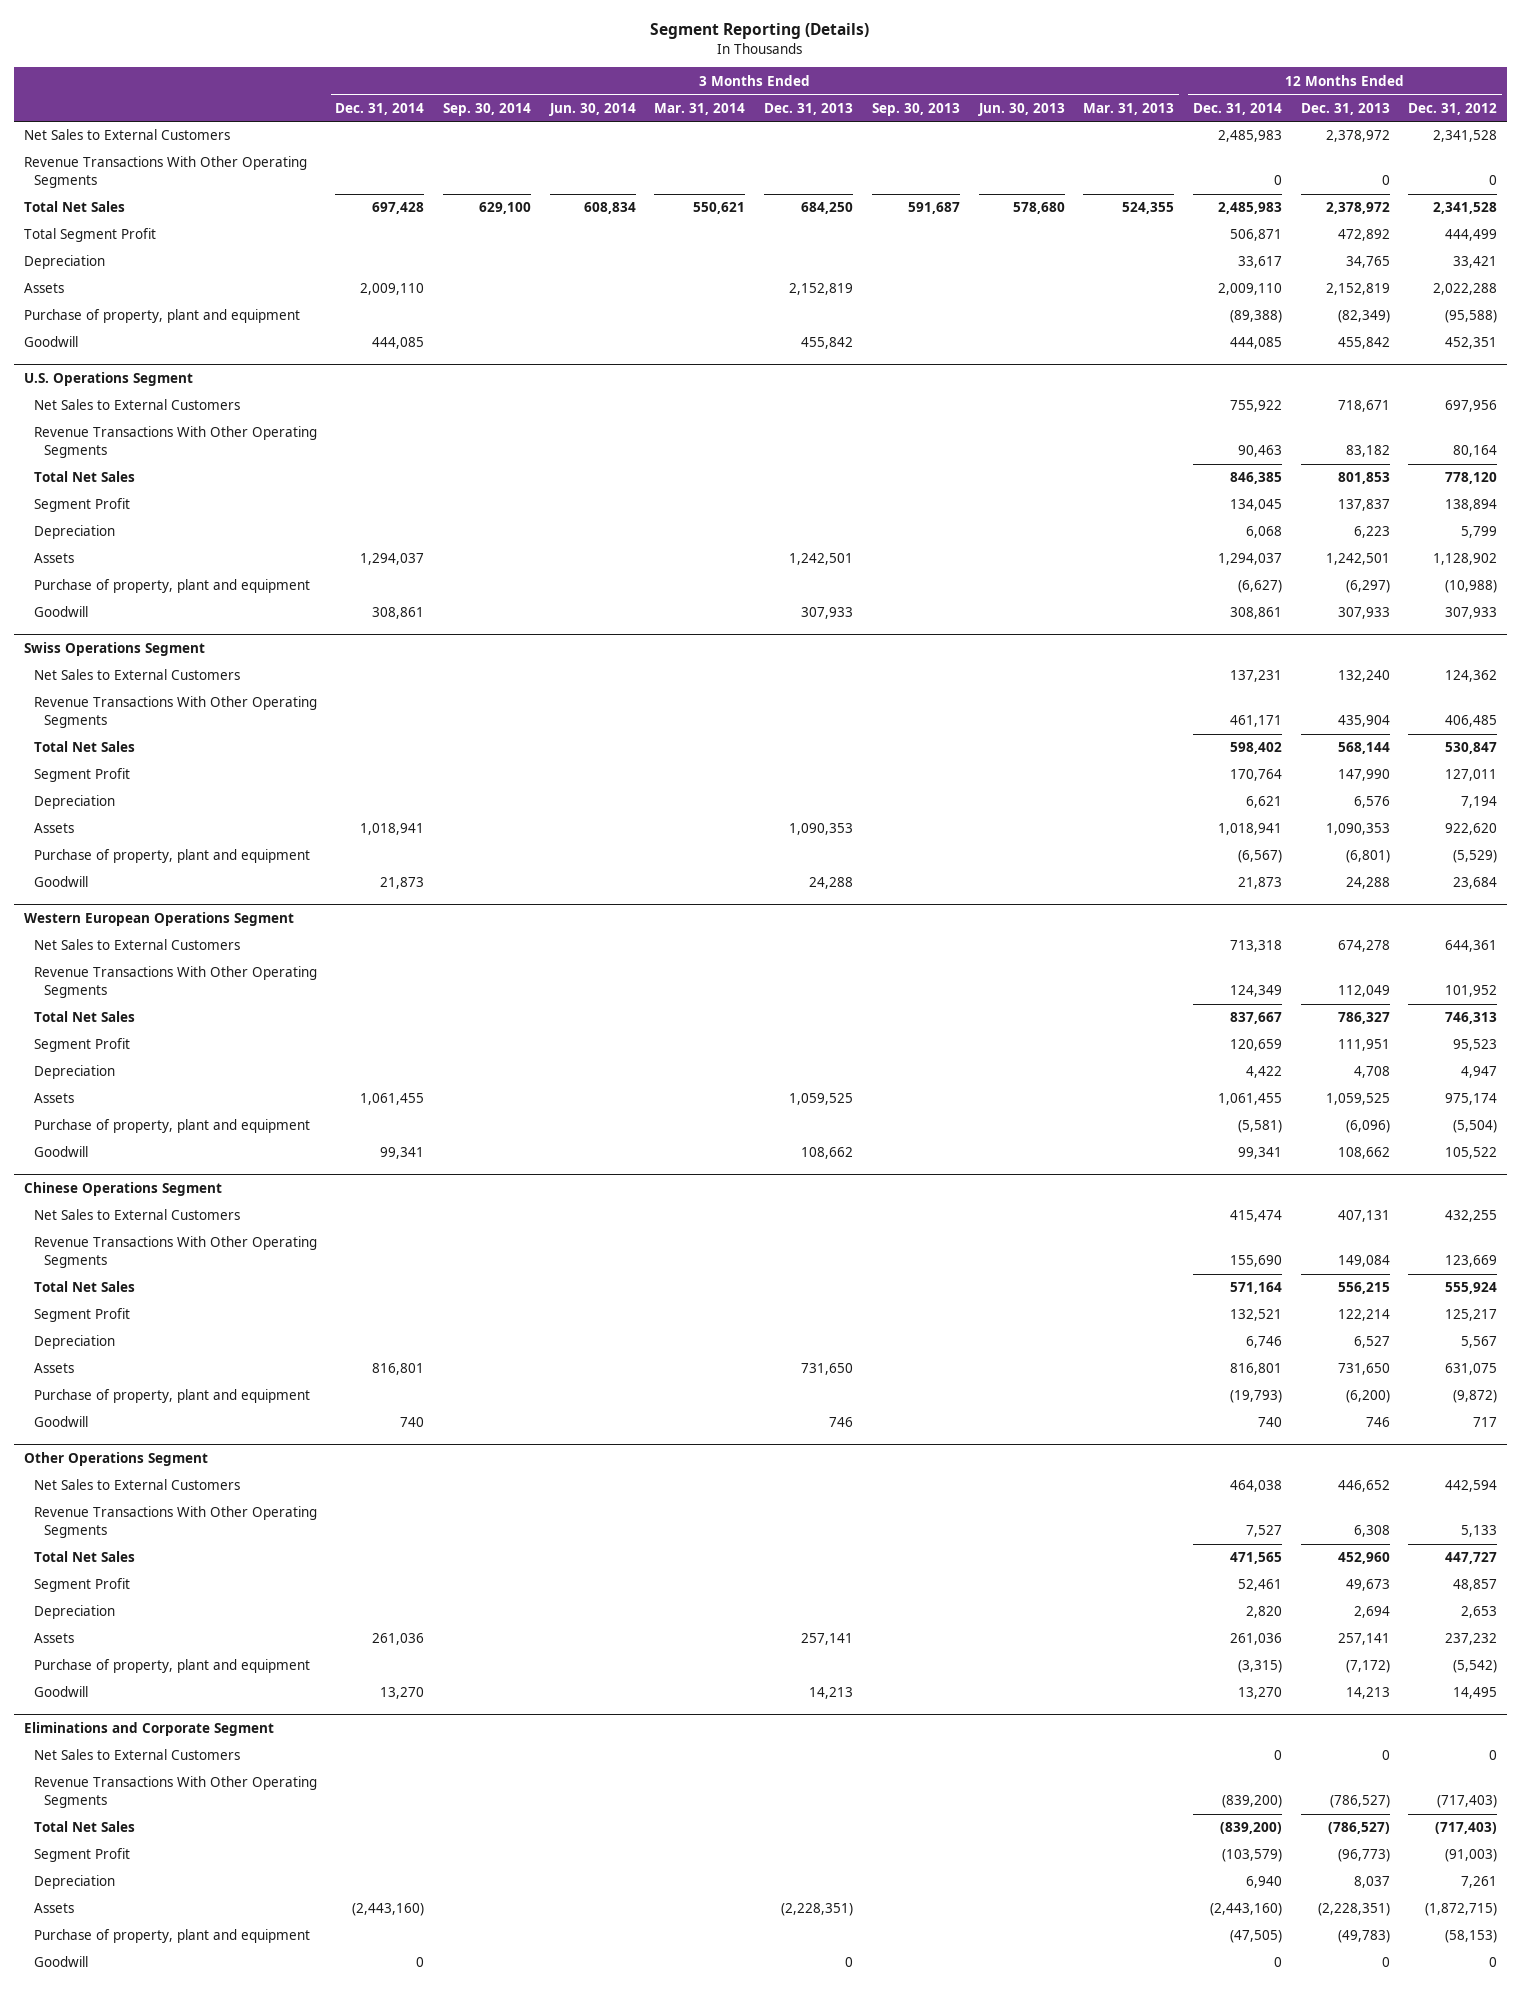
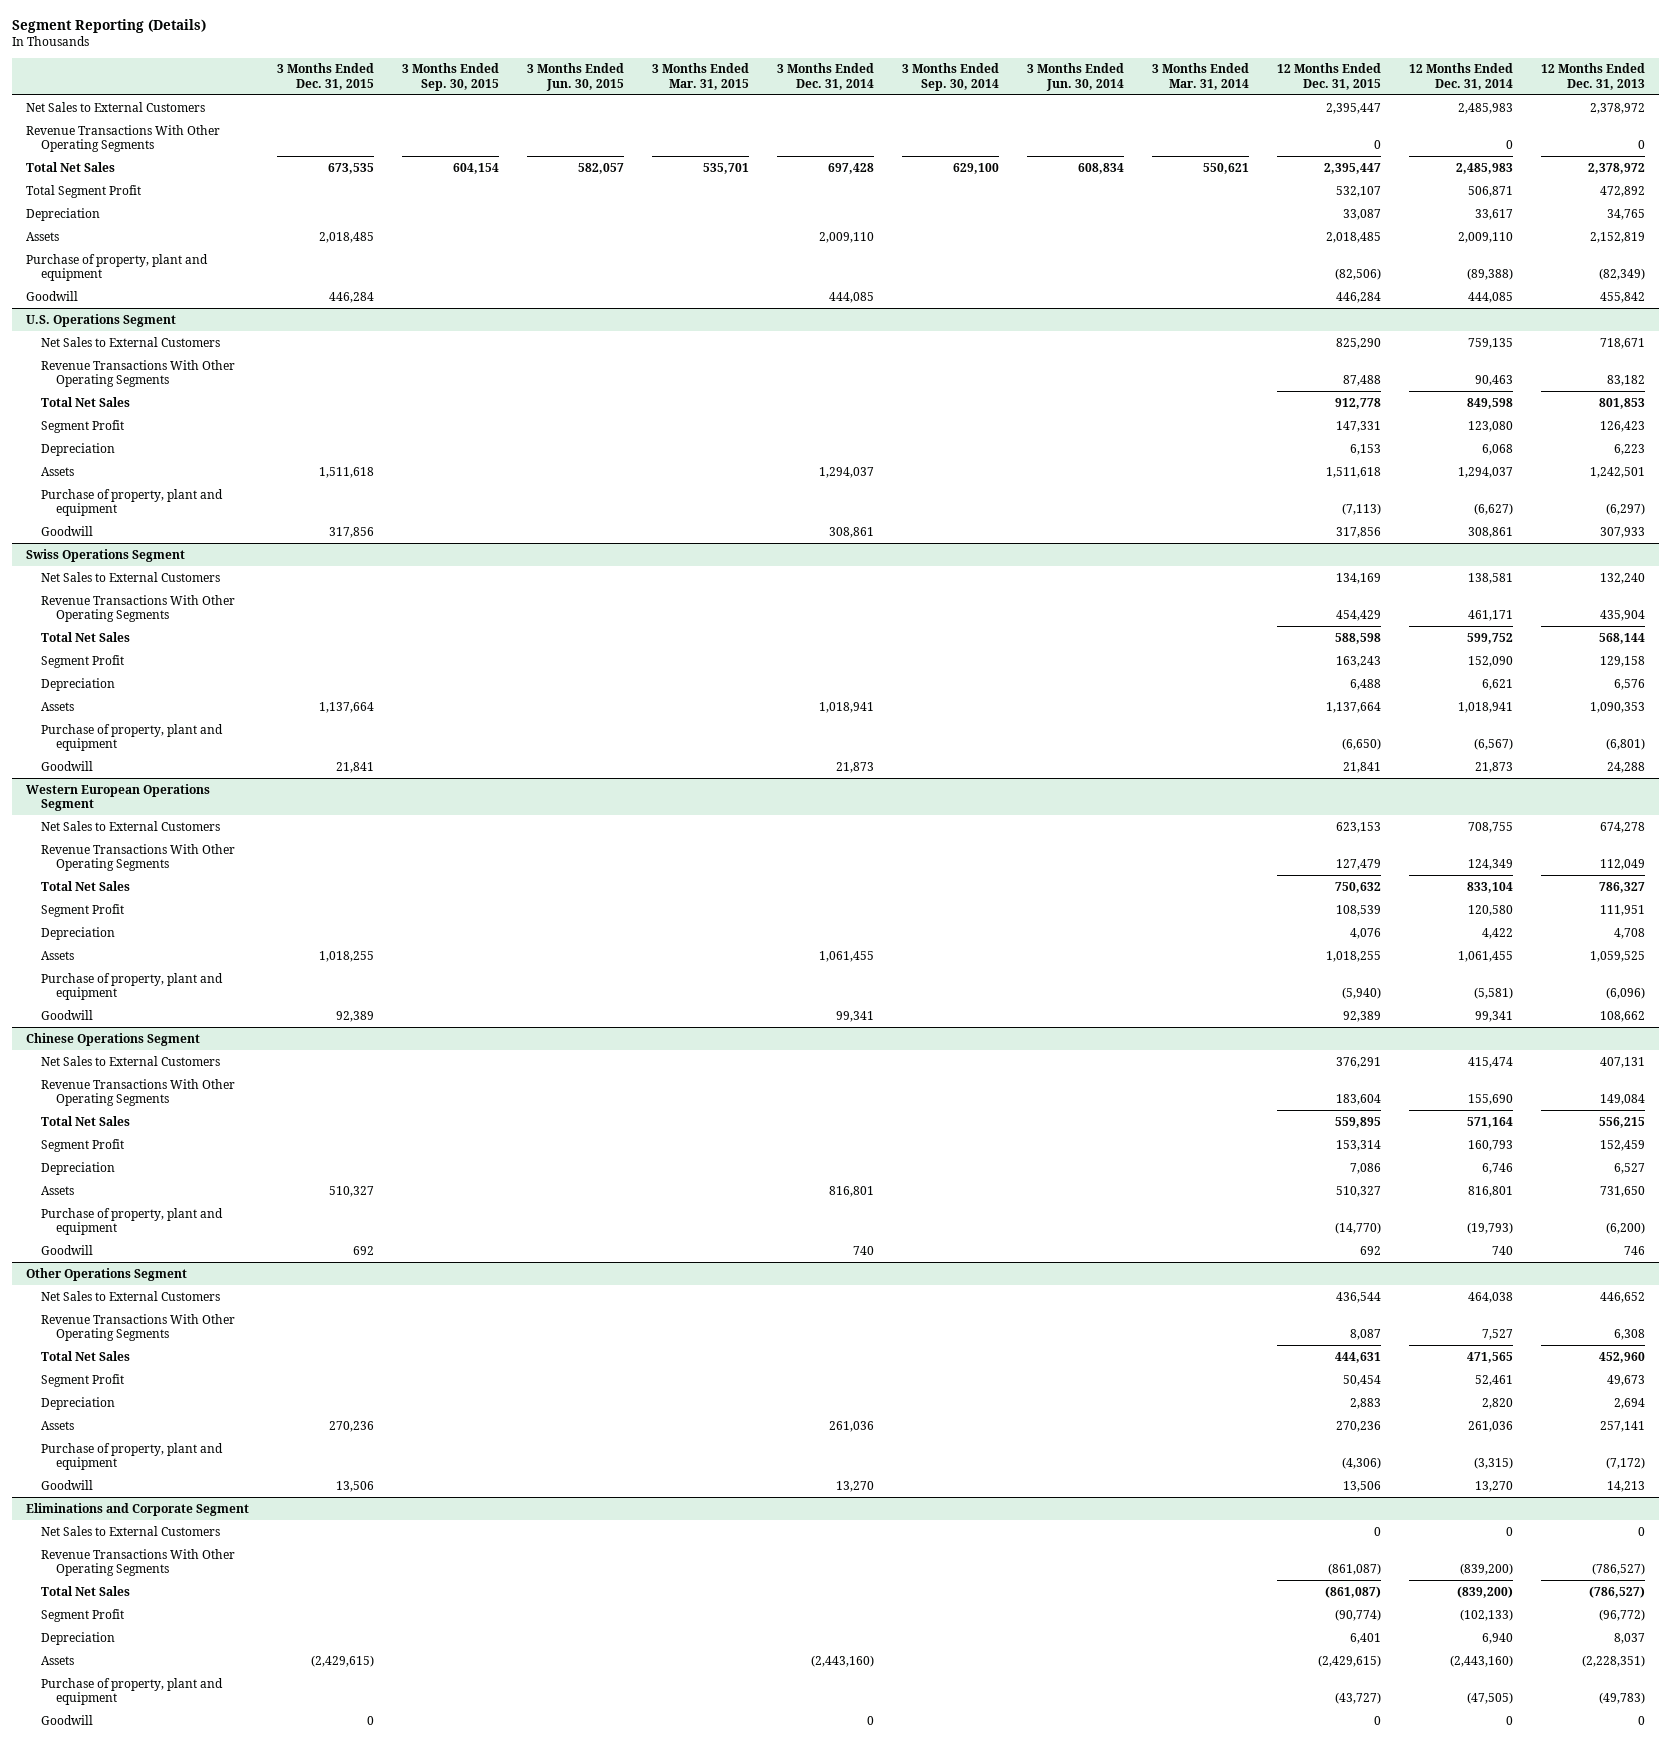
[764,102,854,115] Dec. 31, 2013 -> none
[871,102,960,116] Sep. 30, 2013 -> none
[977,102,1065,116] Jun. 30, 2013 -> none
[1083,102,1175,115] Mar. 31, 2013 -> none
[1408,102,1498,115] Dec. 31, 2012 -> none
none -> [276,63,374,90] 3 Months Ended Dec. 31, 2015
none -> [401,63,499,91] 3 Months Ended Sep. 30, 2015
none -> [526,63,624,91] 3 Months Ended Jun. 30, 2015
none -> [651,63,749,90] 3 Months Ended Mar. 31, 2015
none -> [1276,63,1381,90] 12 Months Ended Dec. 31, 2015
[1229,400,1282,413] 755,922 -> [1467,337,1513,349] 759,135
[1229,472,1282,485] 846,385 -> [1466,397,1513,409] 849,598
[1229,499,1282,512] 134,045 -> [1467,420,1513,432] 123,080
[1337,499,1390,512] 137,837 -> [1599,420,1645,432] 126,423
[1229,670,1282,683] 137,231 -> [1467,572,1513,584] 138,581
[1229,742,1282,755] 598,402 -> [1466,632,1513,644] 599,752
[1229,769,1282,782] 170,764 -> [1467,655,1513,667] 152,090
[1337,769,1390,782] 147,990 -> [1599,655,1645,667] 129,158
[1229,940,1282,953] 713,318 -> [1467,821,1513,833] 708,755
[1229,1012,1282,1025] 837,667 -> [1466,881,1513,893] 833,104
[1229,1039,1282,1052] 120,659 -> [1467,904,1513,916] 120,580
[1229,1309,1282,1322] 132,521 -> [1467,1139,1513,1151] 160,793
[1337,1309,1390,1322] 122,214 -> [1599,1139,1645,1151] 152,459
[1221,1849,1282,1863] (103,579) -> [1459,1608,1513,1621] (102,133)
[1337,1849,1390,1863] (96,773) -> [1598,1608,1645,1621] (96,772)

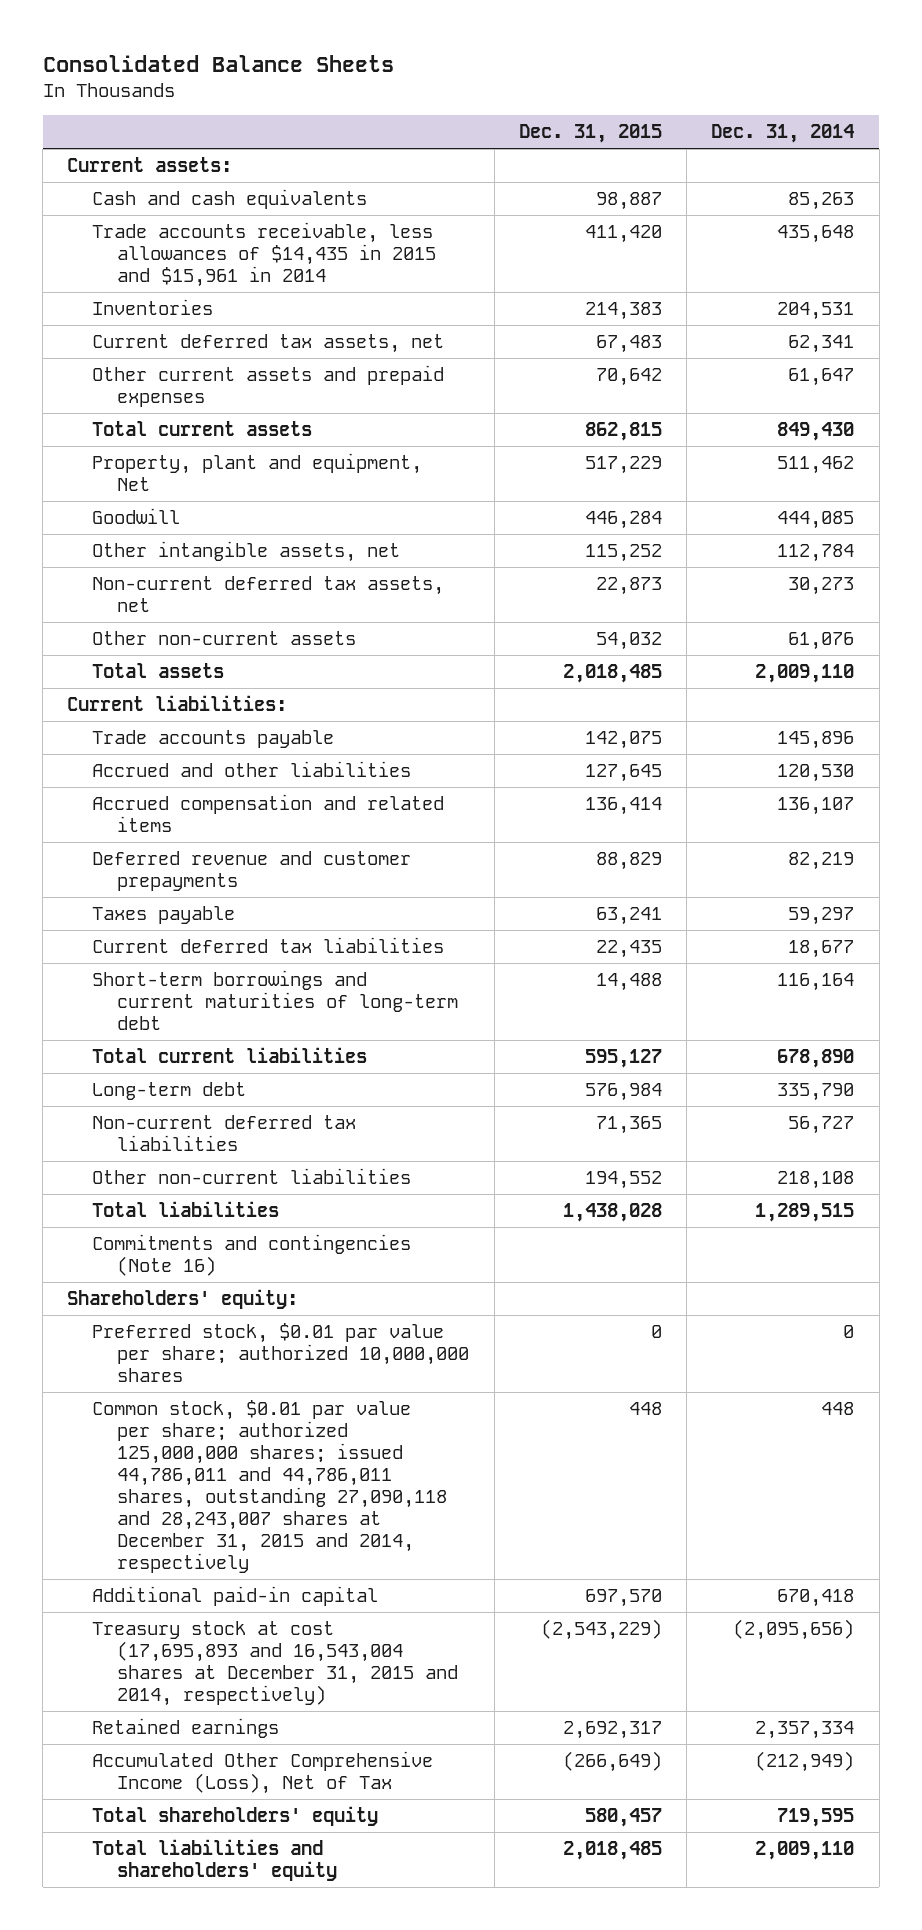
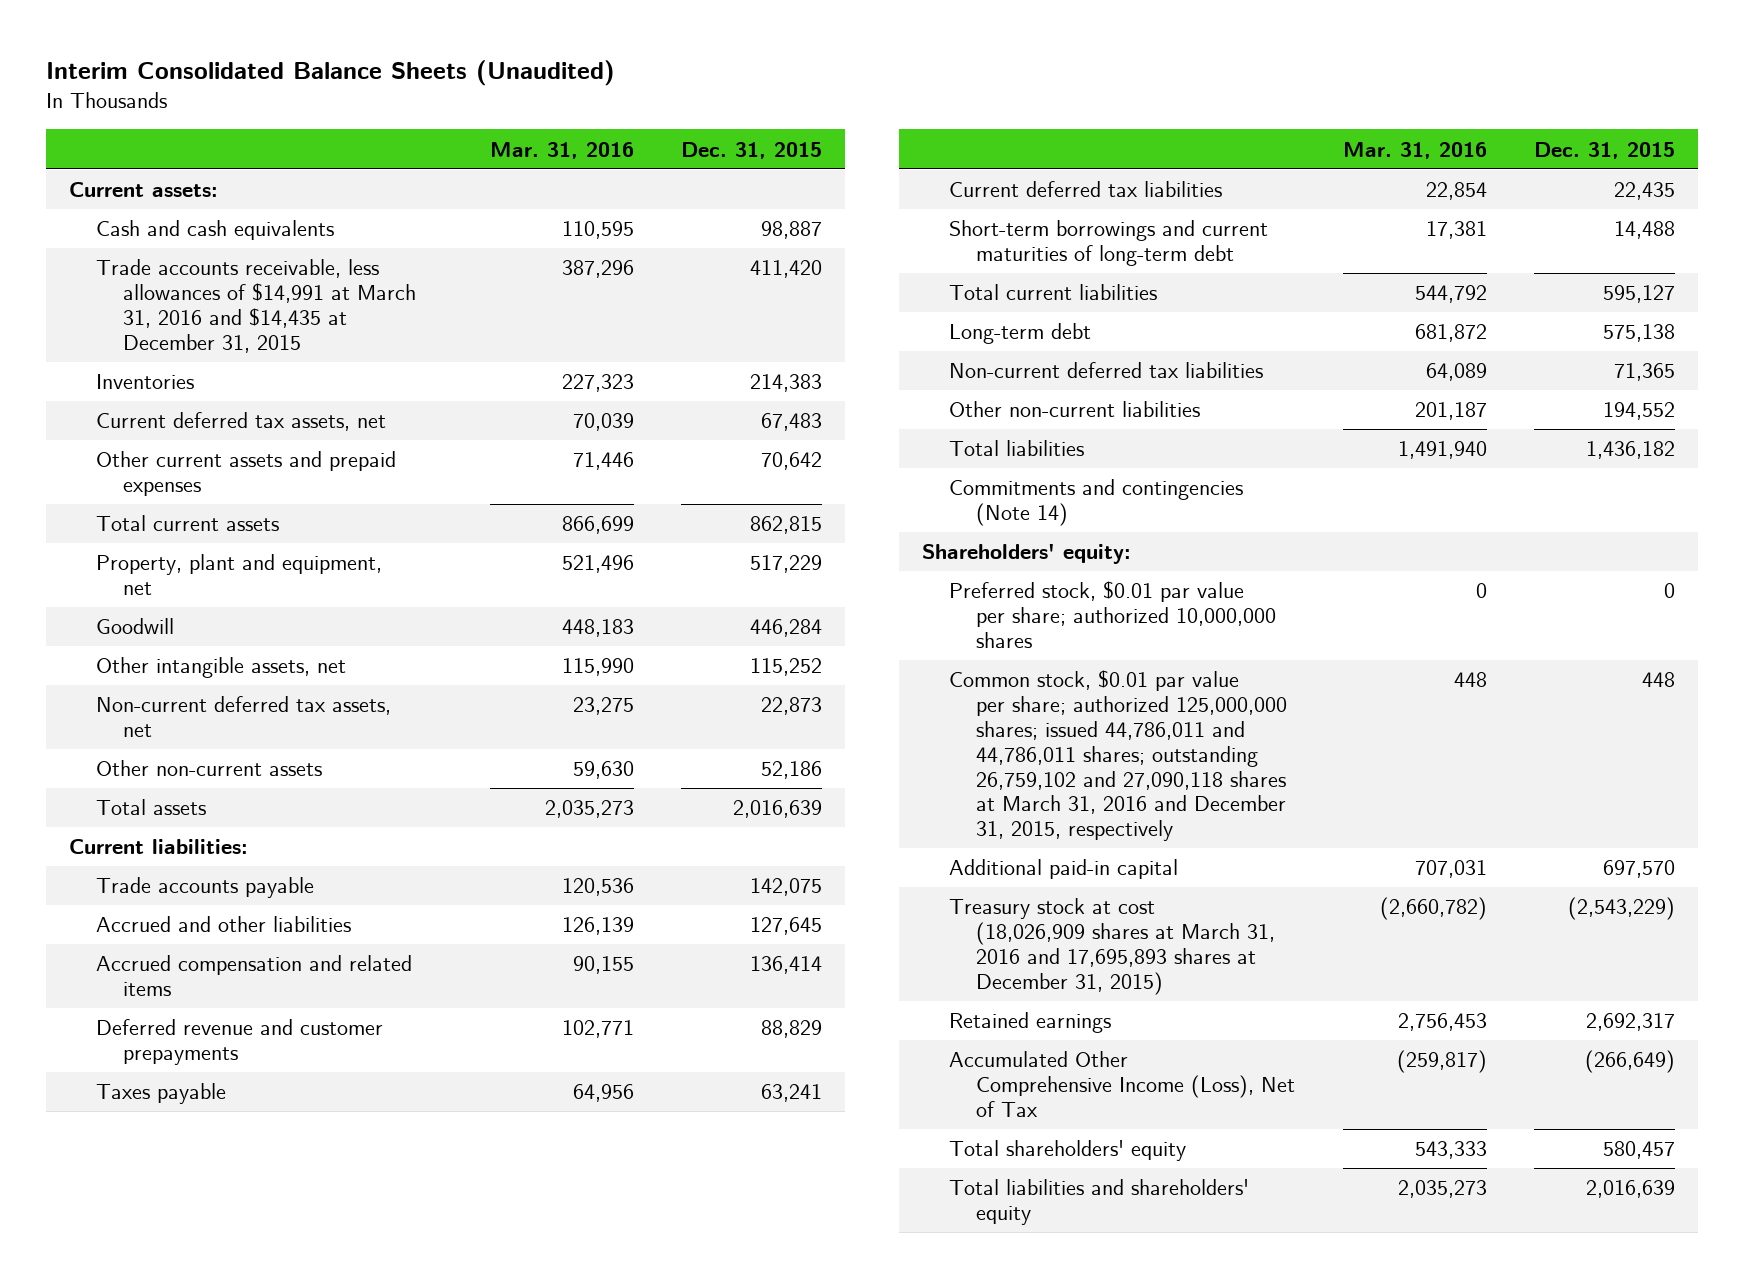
[42,54,394,72] Consolidated Balance Sheets -> [45,60,615,87] Interim Consolidated Balance Sheets (Unaudited)
[711,124,855,144] Dec. 31, 2014 -> none
none -> [489,141,634,159] Mar. 31, 2016
[92,221,437,287] Trade accounts receivable, less allowances of $14,435 in 2015 and $15,961 in 2014 -> [96,259,417,353] Trade accounts receivable, less allowances of $14,991 at March 31, 2016 and $14,435 at December 31, 2015
[92,452,423,491] Property, plant and equipment, Net -> [96,554,383,595] Property, plant and equipment, net
[595,631,662,650] 54,032 -> [760,761,822,780] 52,186
[562,663,662,683] 2,018,485 -> [732,800,822,819] 2,016,639
[584,1082,662,1101] 576,984 -> [1602,324,1675,343] 575,138
[562,1202,662,1222] 1,438,028 -> [1585,441,1675,460] 1,436,182
[92,1233,412,1276] Commitments and contingencies (Note 16) -> [949,479,1244,526] Commitments and contingencies (Note 14)
[92,1399,448,1574] Common stock, $0.01 par value per share; authorized 125,000,000 shares; issued 44,786,011 and 44,786,011 shares, outstanding 27,090,118 and 28,243,007 shares at December 31, 2015 and 2014, respectively -> [949,670,1288,842] Common stock, $0.01 par value per share; authorized 125,000,000 shares; issued 44,786,011 and 44,786,011 shares; outstanding 26,759,102 and 27,090,118 shares at March 31, 2016 and December 31, 2015, respectively
[92,1620,459,1706] Treasury stock at cost (17,695,893 and 16,543,004 shares at December 31, 2015 and 2014, respectively) -> [949,898,1276,995] Treasury stock at cost (18,026,909 shares at March 31, 2016 and 17,695,893 shares at December 31, 2015)
[562,1840,662,1860] 2,018,485 -> [1585,1180,1675,1199] 2,016,639

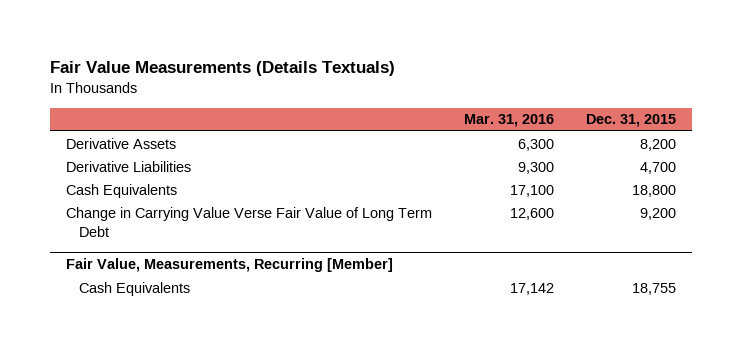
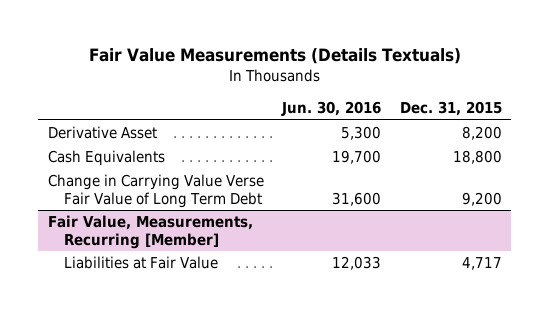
[464,114,555,128] Mar. 31, 2016 -> none
none -> [281,100,382,116] Jun. 30, 2016
[66,160,192,172] Derivative Liabilities -> none
[66,137,177,149] Derivative Assets -> [47,126,157,140] Derivative Asset
[79,281,191,296] Cash Equivalents -> none
none -> [64,256,219,270] Liabilities at Fair Value

